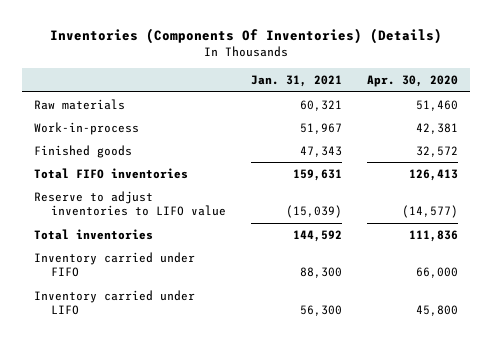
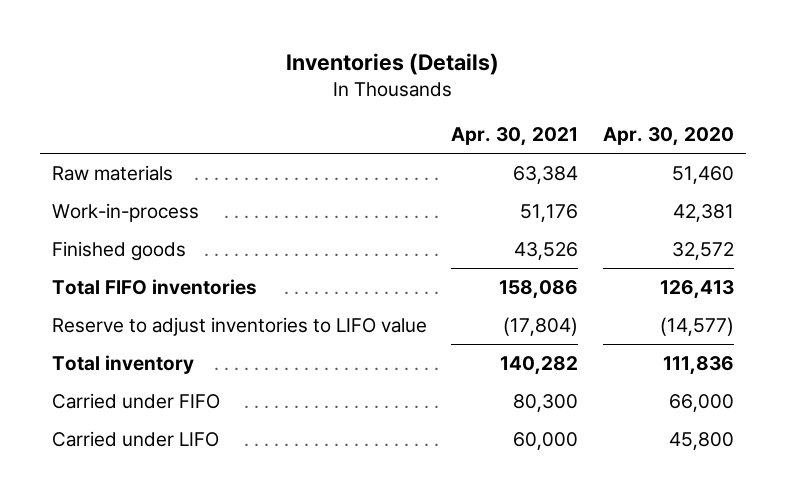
[49,28,442,45] Inventories (Components Of Inventories) (Details) -> [285,52,499,75] Inventories (Details)
[250,75,342,88] Jan. 31, 2021 -> none
none -> [451,126,579,146] Apr. 30, 2021
[34,228,154,240] Total inventories -> [51,355,194,375] Total inventory
[34,251,196,278] Inventory carried under FIFO -> [51,393,220,410] Carried under FIFO
[34,289,196,316] Inventory carried under LIFO -> [51,431,219,448] Carried under LIFO

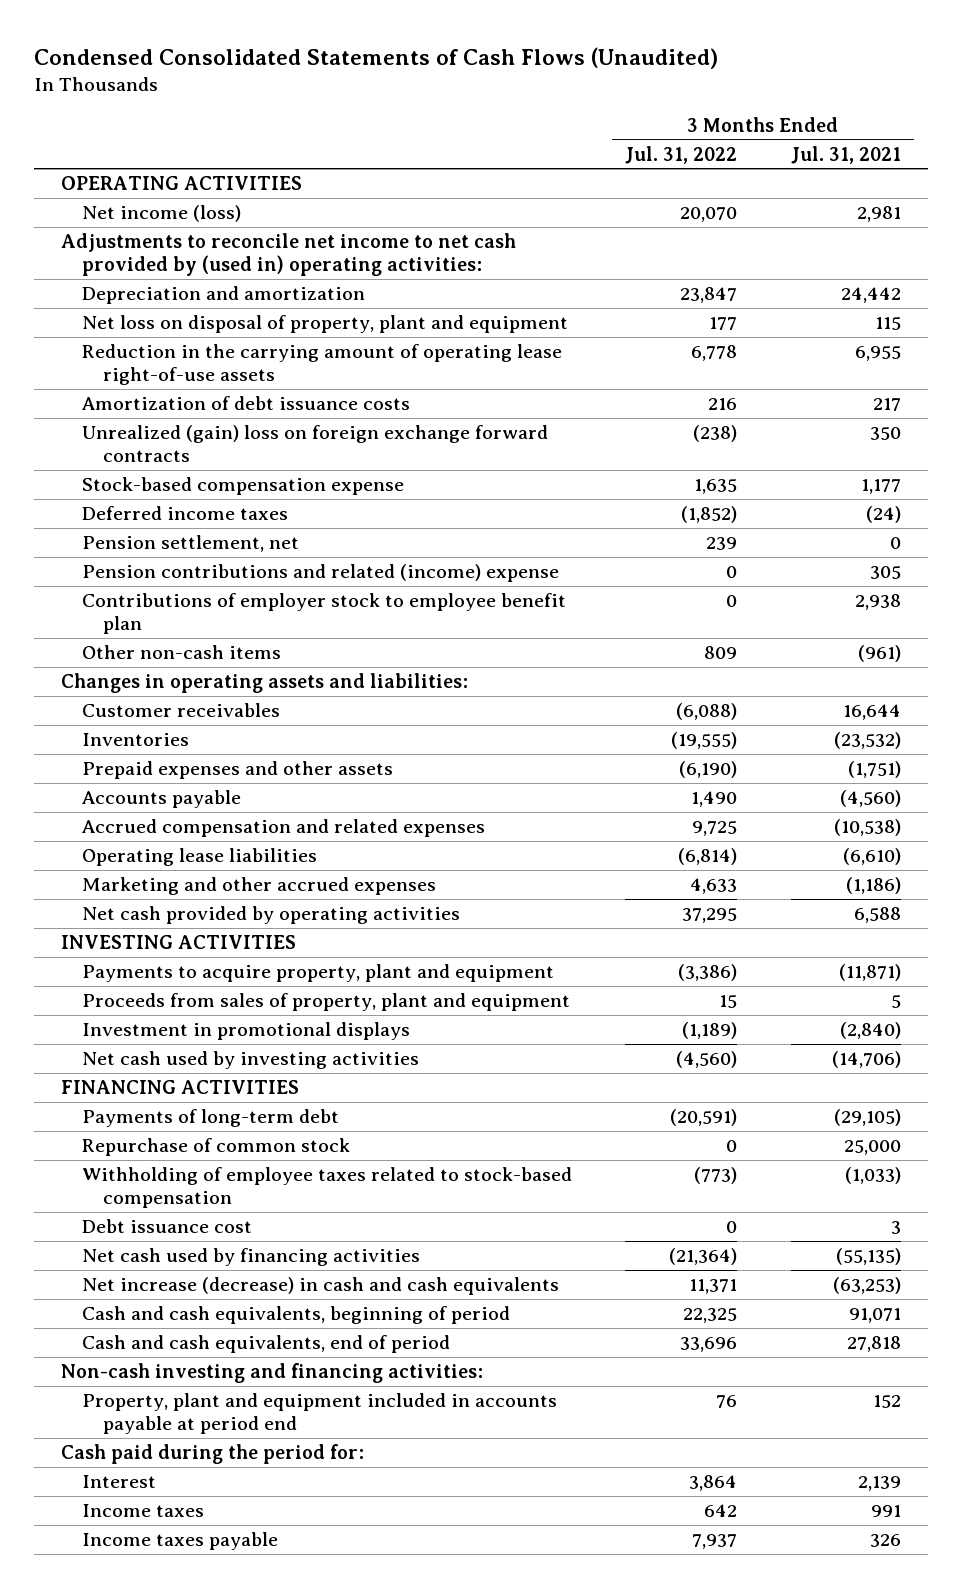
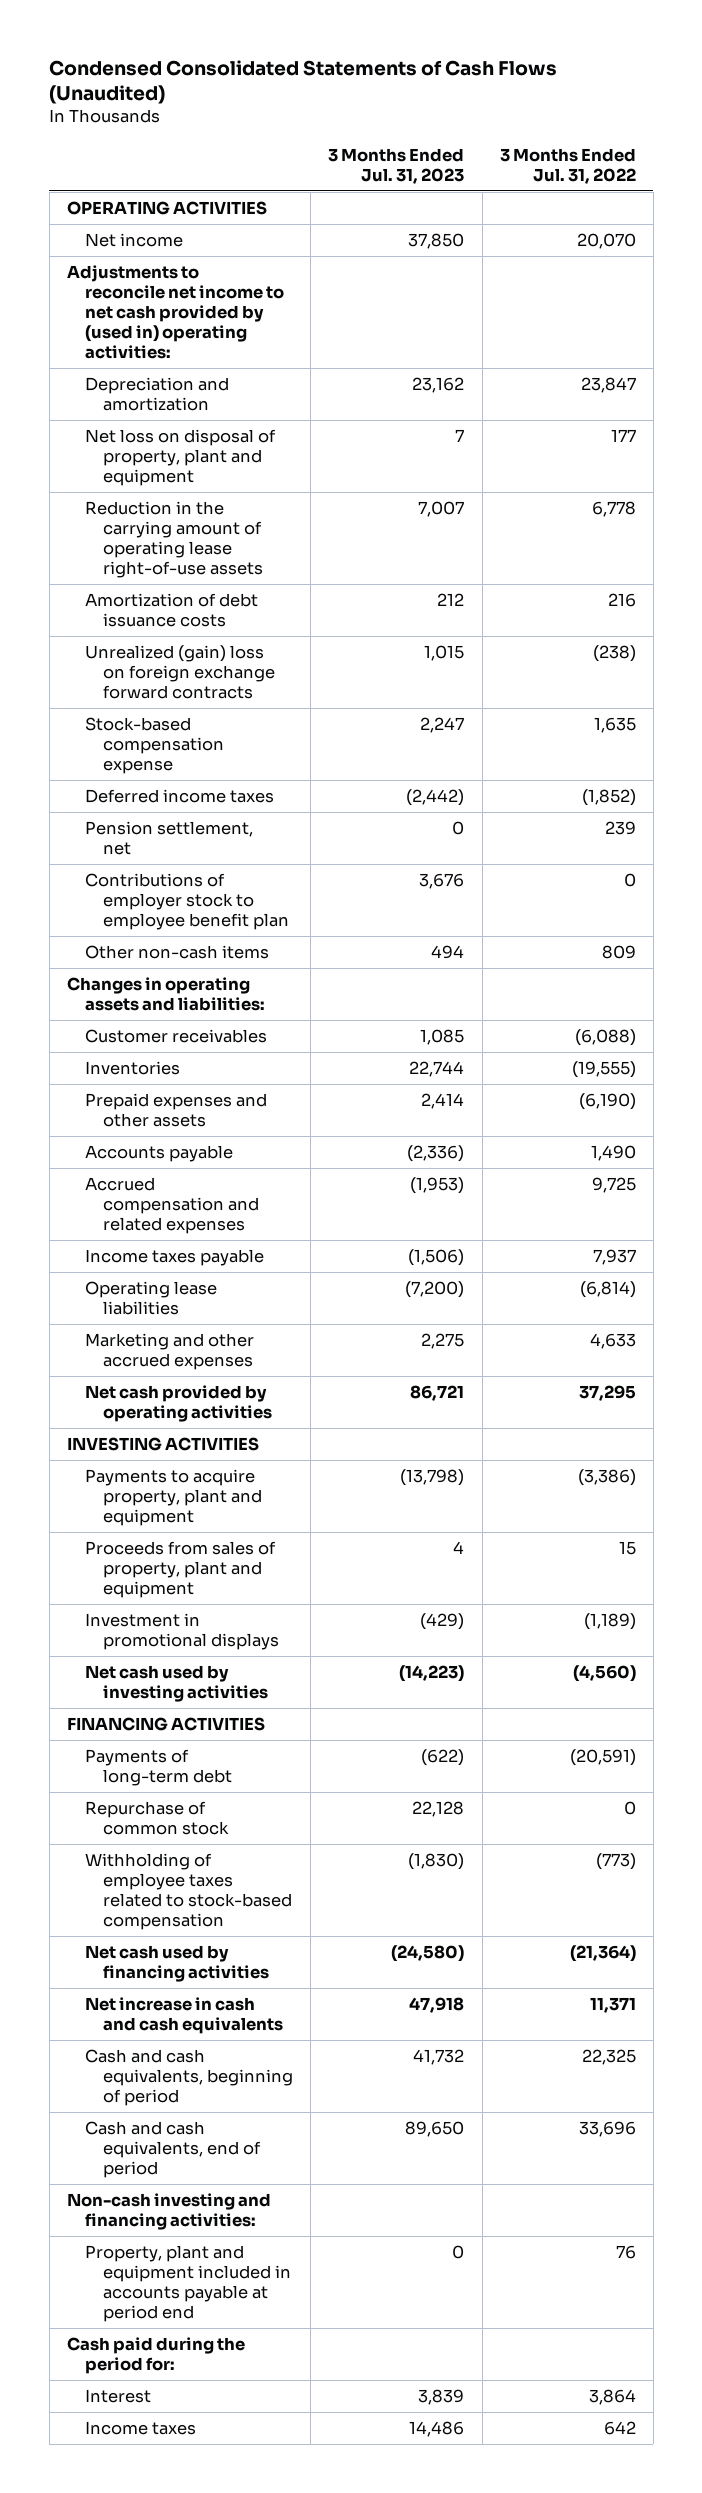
[790,145,901,164] Jul. 31, 2021 -> none
none -> [328,147,465,184] 3 Months Ended Jul. 31, 2023
[81,205,241,223] Net income (loss) -> [84,232,183,247] Net income
[81,564,559,583] Pension contributions and related (income) expense -> none
[81,1532,278,1551] Income taxes payable -> [84,1248,264,1266] Income taxes payable
[81,1219,252,1234] Debt issuance cost -> none
[81,1277,559,1296] Net increase (decrease) in cash and cash equivalents -> [84,1996,284,2034] Net increase in cash and cash equivalents

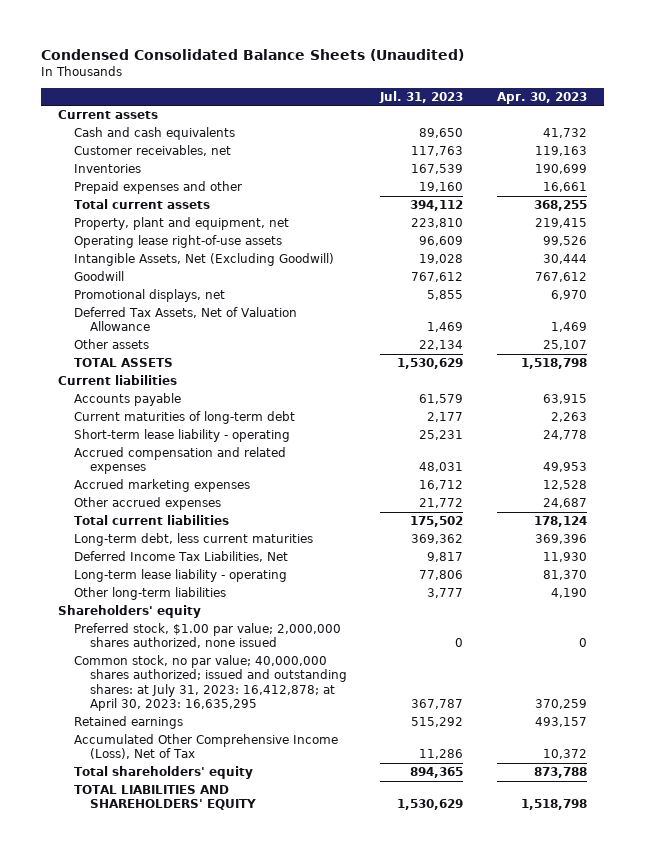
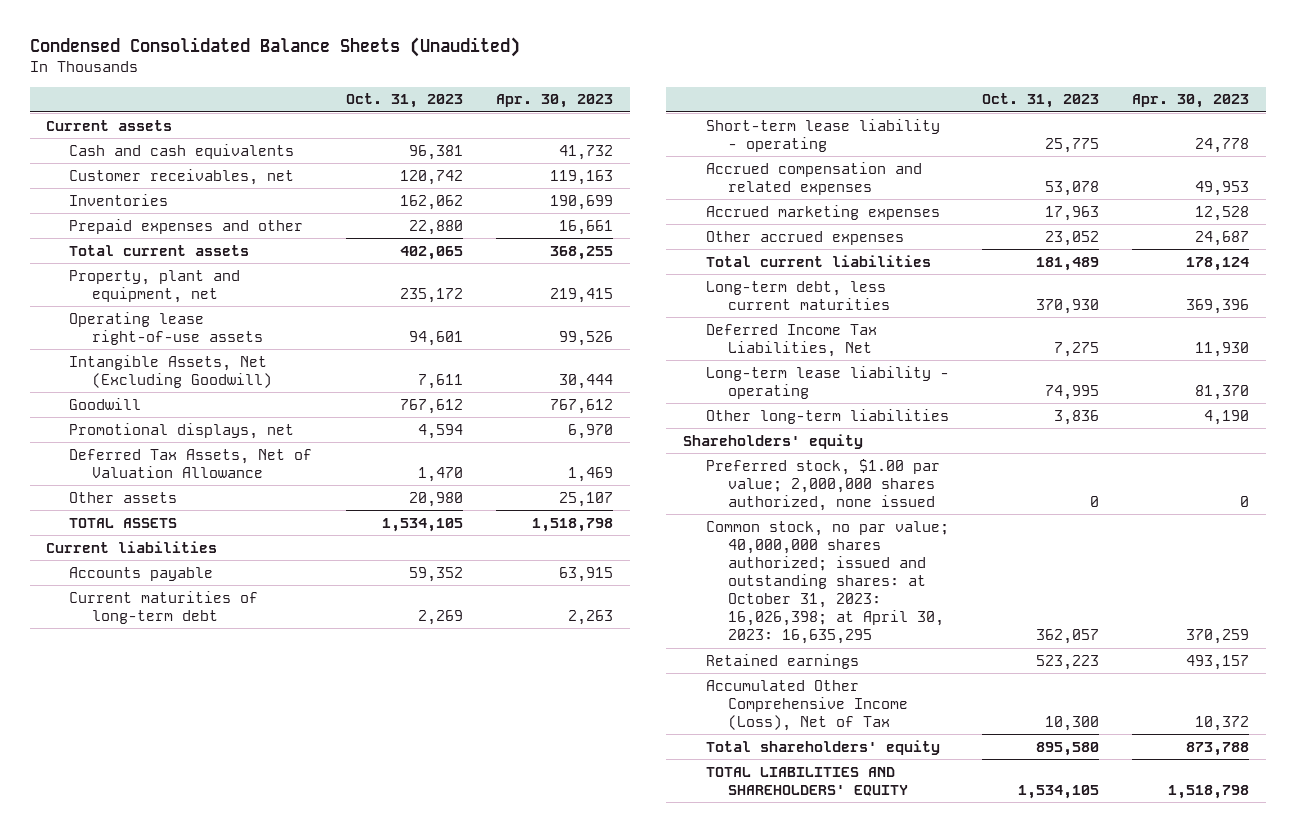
[379,90,464,103] Jul. 31, 2023 -> none
none -> [345,93,463,109] Oct. 31, 2023
[73,655,347,711] Common stock, no par value; 40,000,000 shares authorized; issued and outstanding shares: at July 31, 2023: 16,412,878; at April 30, 2023: 16,635,295 -> [705,520,949,645] Common stock, no par value; 40,000,000 shares authorized; issued and outstanding shares: at October 31, 2023: 16,026,398; at April 30, 2023: 16,635,295

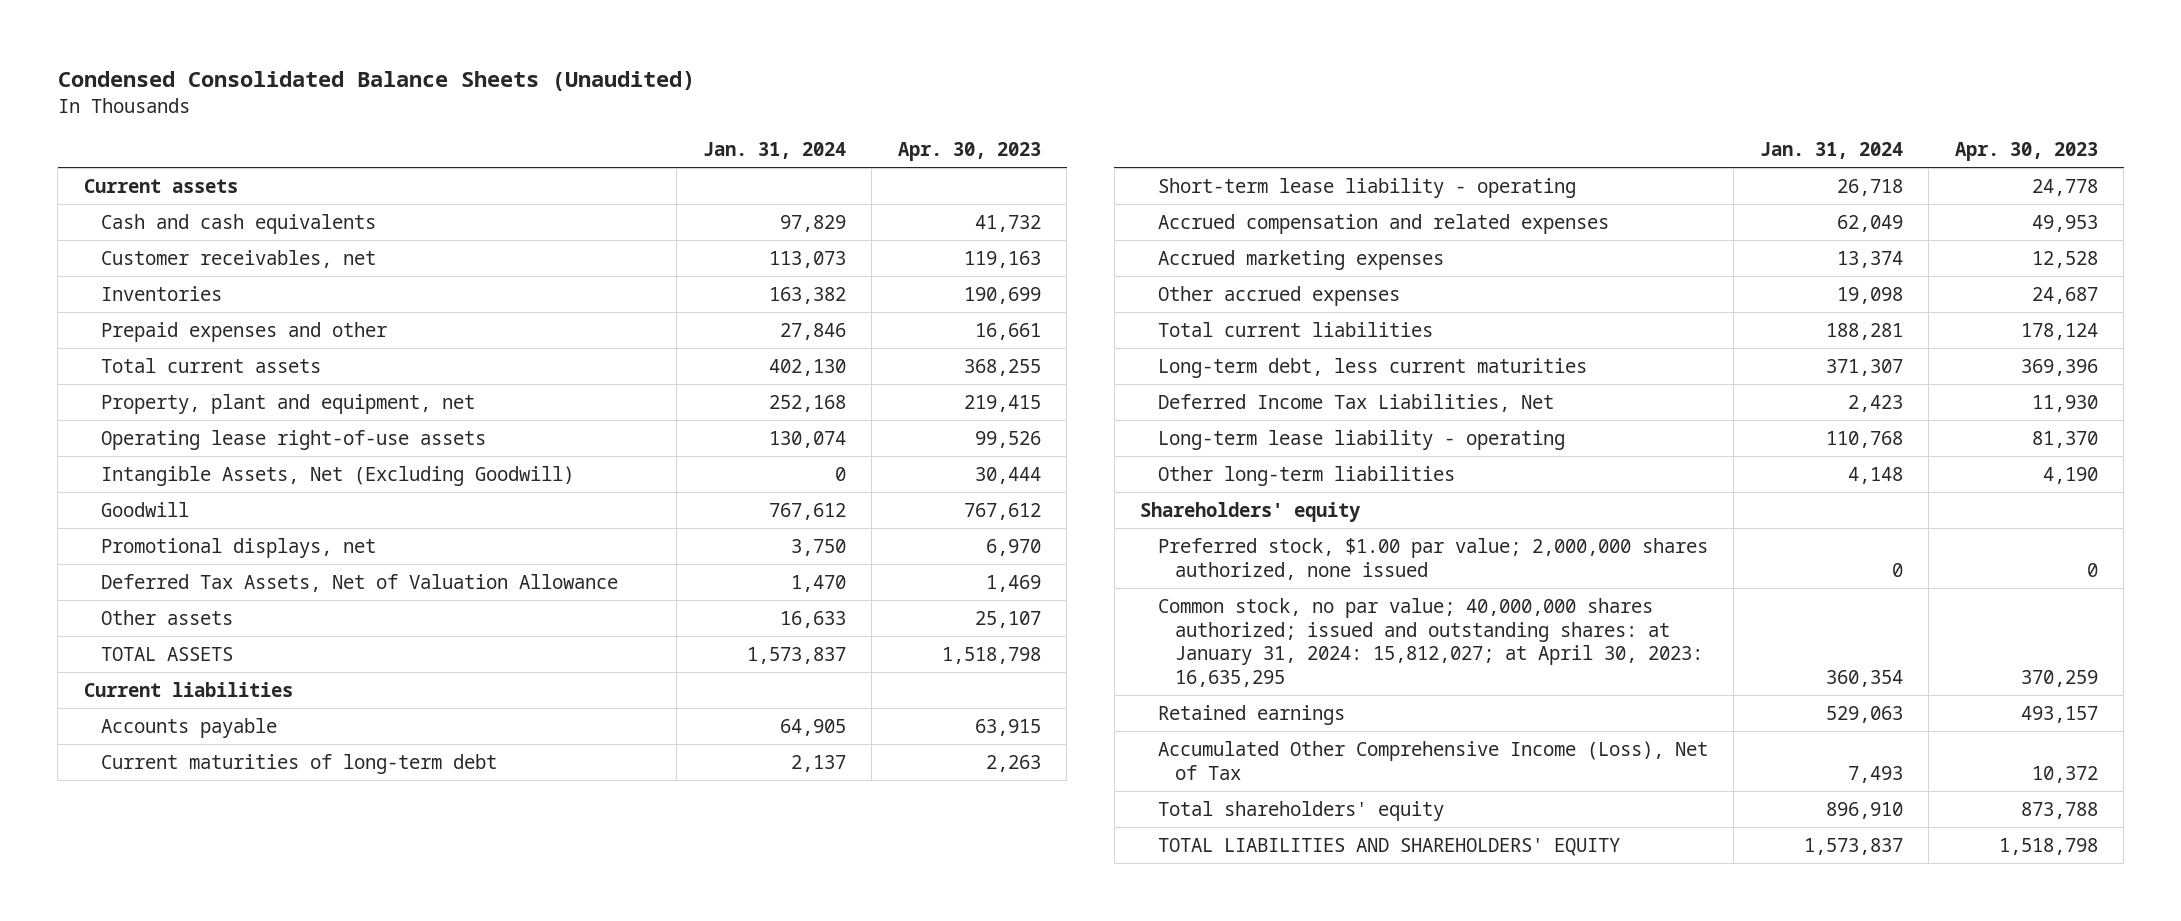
[345,93,463,109] Oct. 31, 2023 -> none
none -> [702,142,846,160] Jan. 31, 2024
[705,520,949,645] Common stock, no par value; 40,000,000 shares authorized; issued and outstanding shares: at October 31, 2023: 16,026,398; at April 30, 2023: 16,635,295 -> [1157,597,1703,688] Common stock, no par value; 40,000,000 shares authorized; issued and outstanding shares: at January 31, 2024: 15,812,027; at April 30, 2023: 16,635,295

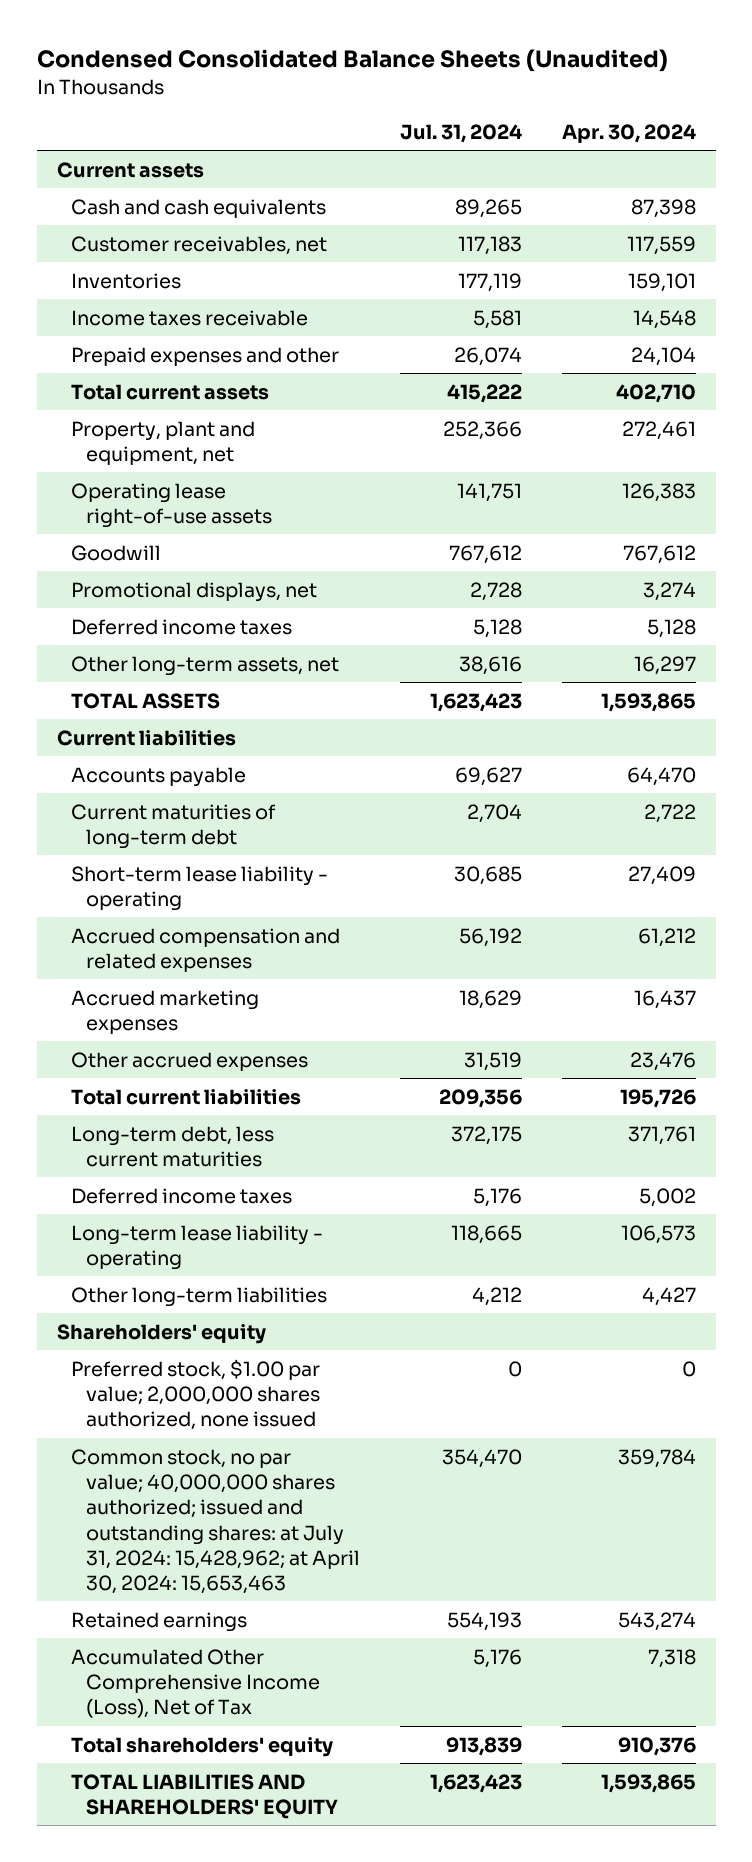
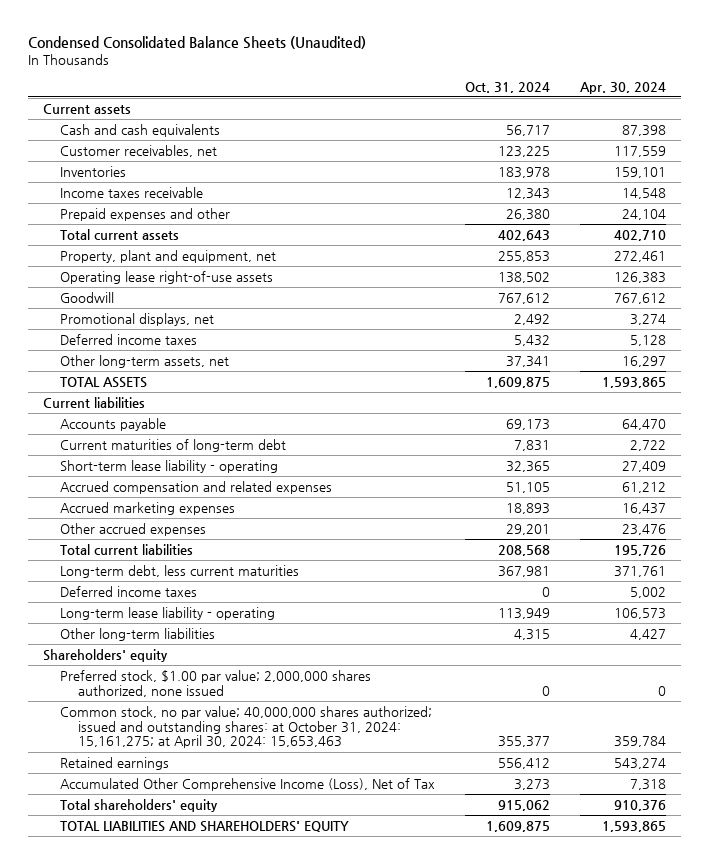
[399,123,522,143] Jul. 31, 2024 -> none
none -> [465,81,551,93] Oct. 31, 2024
[71,1448,360,1595] Common stock, no par value; 40,000,000 shares authorized; issued and outstanding shares: at July 31, 2024: 15,428,962; at April 30, 2024: 15,653,463 -> [60,705,433,749] Common stock, no par value; 40,000,000 shares authorized; issued and outstanding shares: at October 31, 2024: 15,161,275; at April 30, 2024: 15,653,463

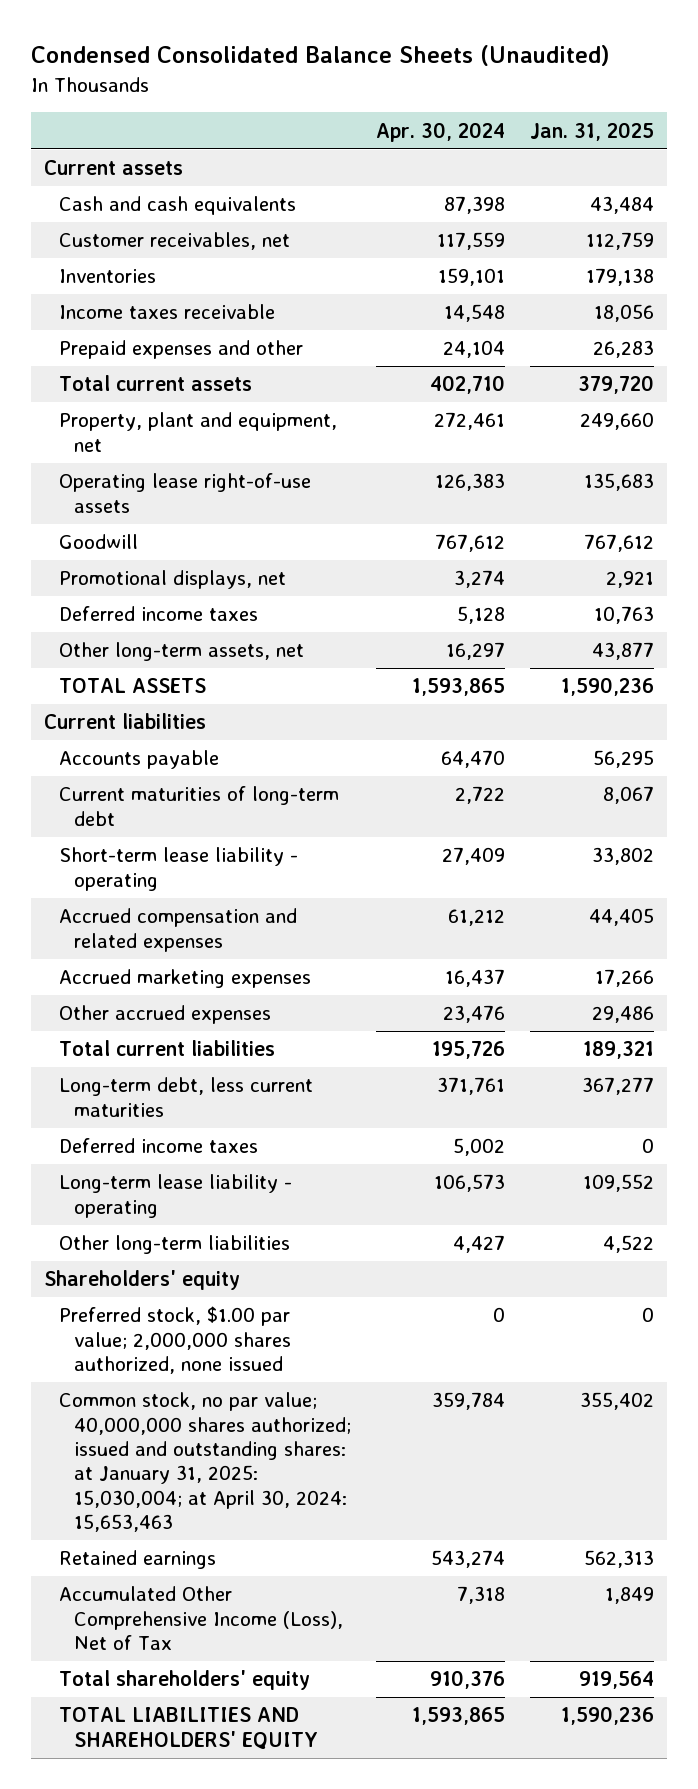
[465,81,551,93] Oct. 31, 2024 -> none
none -> [530,121,655,141] Jan. 31, 2025
[60,705,433,749] Common stock, no par value; 40,000,000 shares authorized; issued and outstanding shares: at October 31, 2024: 15,161,275; at April 30, 2024: 15,653,463 -> [58,1392,351,1533] Common stock, no par value; 40,000,000 shares authorized; issued and outstanding shares: at January 31, 2025: 15,030,004; at April 30, 2024: 15,653,463

